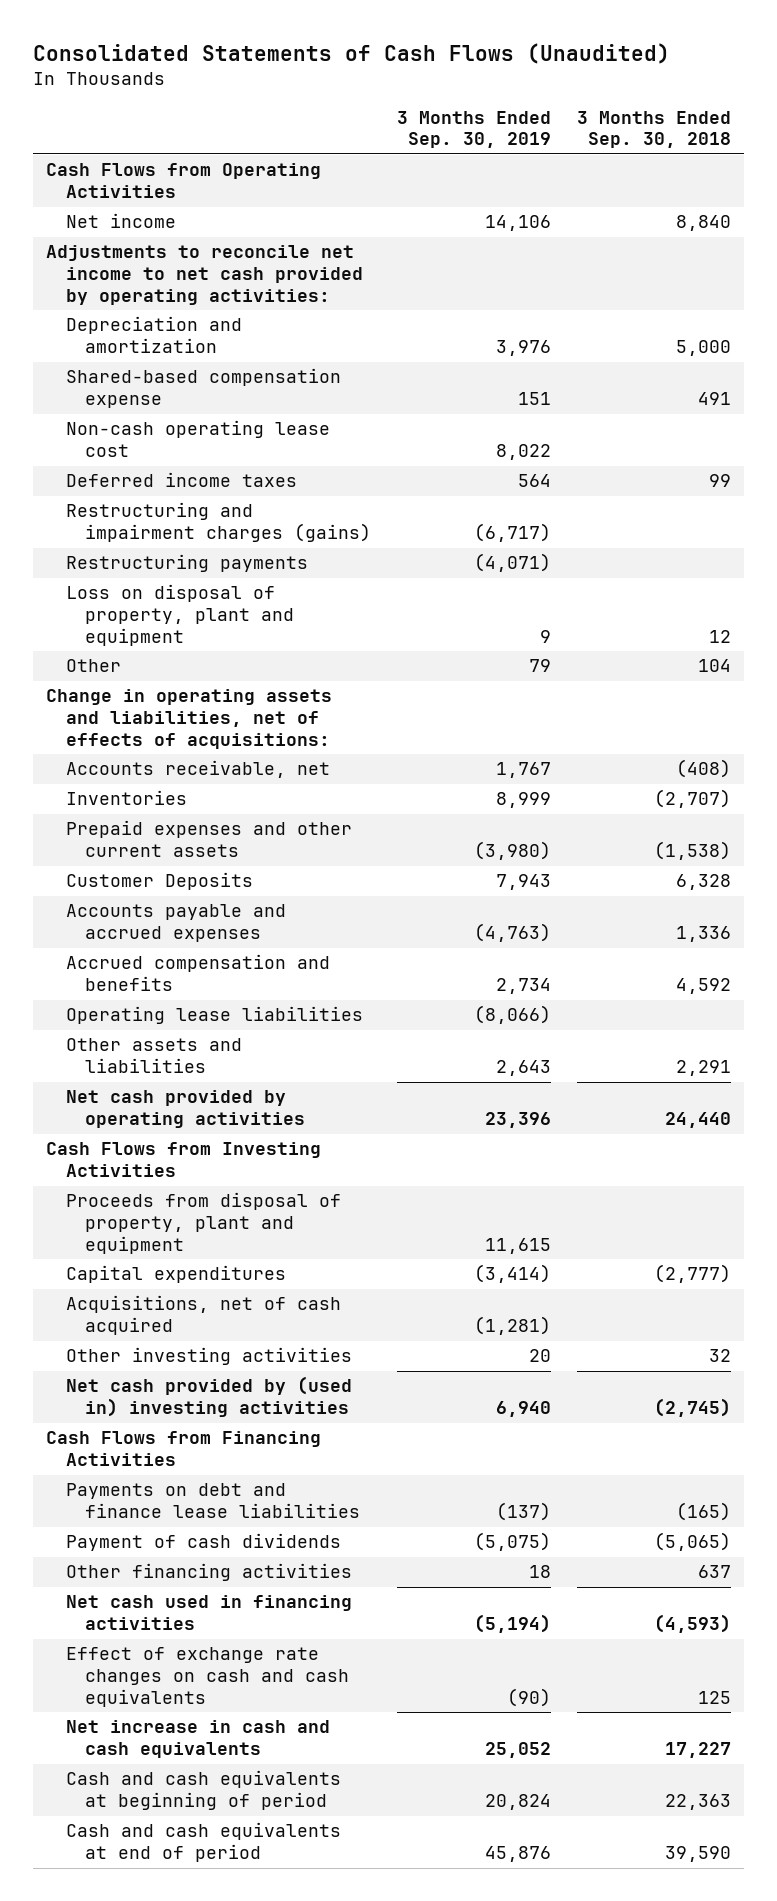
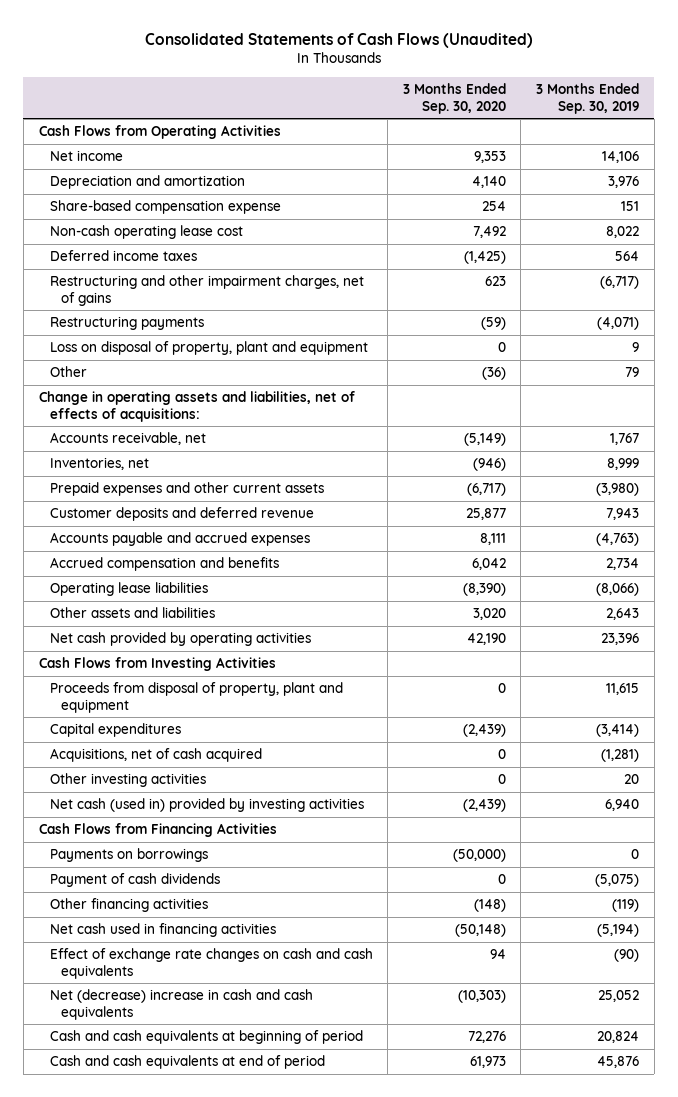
[576,110,731,149] 3 Months Ended Sep. 30, 2018 -> none
none -> [402,83,506,114] 3 Months Ended Sep. 30, 2020
[46,245,363,305] Adjustments to reconcile net income to net cash provided by operating activities: -> none
[65,368,341,409] Shared-based compensation expense -> [49,200,281,215] Share-based compensation expense
[65,502,372,543] Restructuring and impairment charges (gains) -> [49,275,364,306] Restructuring and other impairment charges, net of gains
[65,790,187,806] Inventories -> [49,457,149,471] Inventories, net
[65,872,253,891] Customer Deposits -> [49,507,314,522] Customer deposits and deferred revenue
[65,1376,352,1418] Net cash provided by (used in) investing activities -> [49,798,364,813] Net cash (used in) provided by investing activities
[65,1483,361,1519] Payments on debt and finance lease liabilities -> none
none -> [49,848,208,863] Payments on borrowings
[529,1565,552,1579] 18 -> [612,899,640,913] (119)
[65,1720,330,1759] Net increase in cash and cash equivalents -> [49,989,313,1020] Net (decrease) increase in cash and cash equivalents

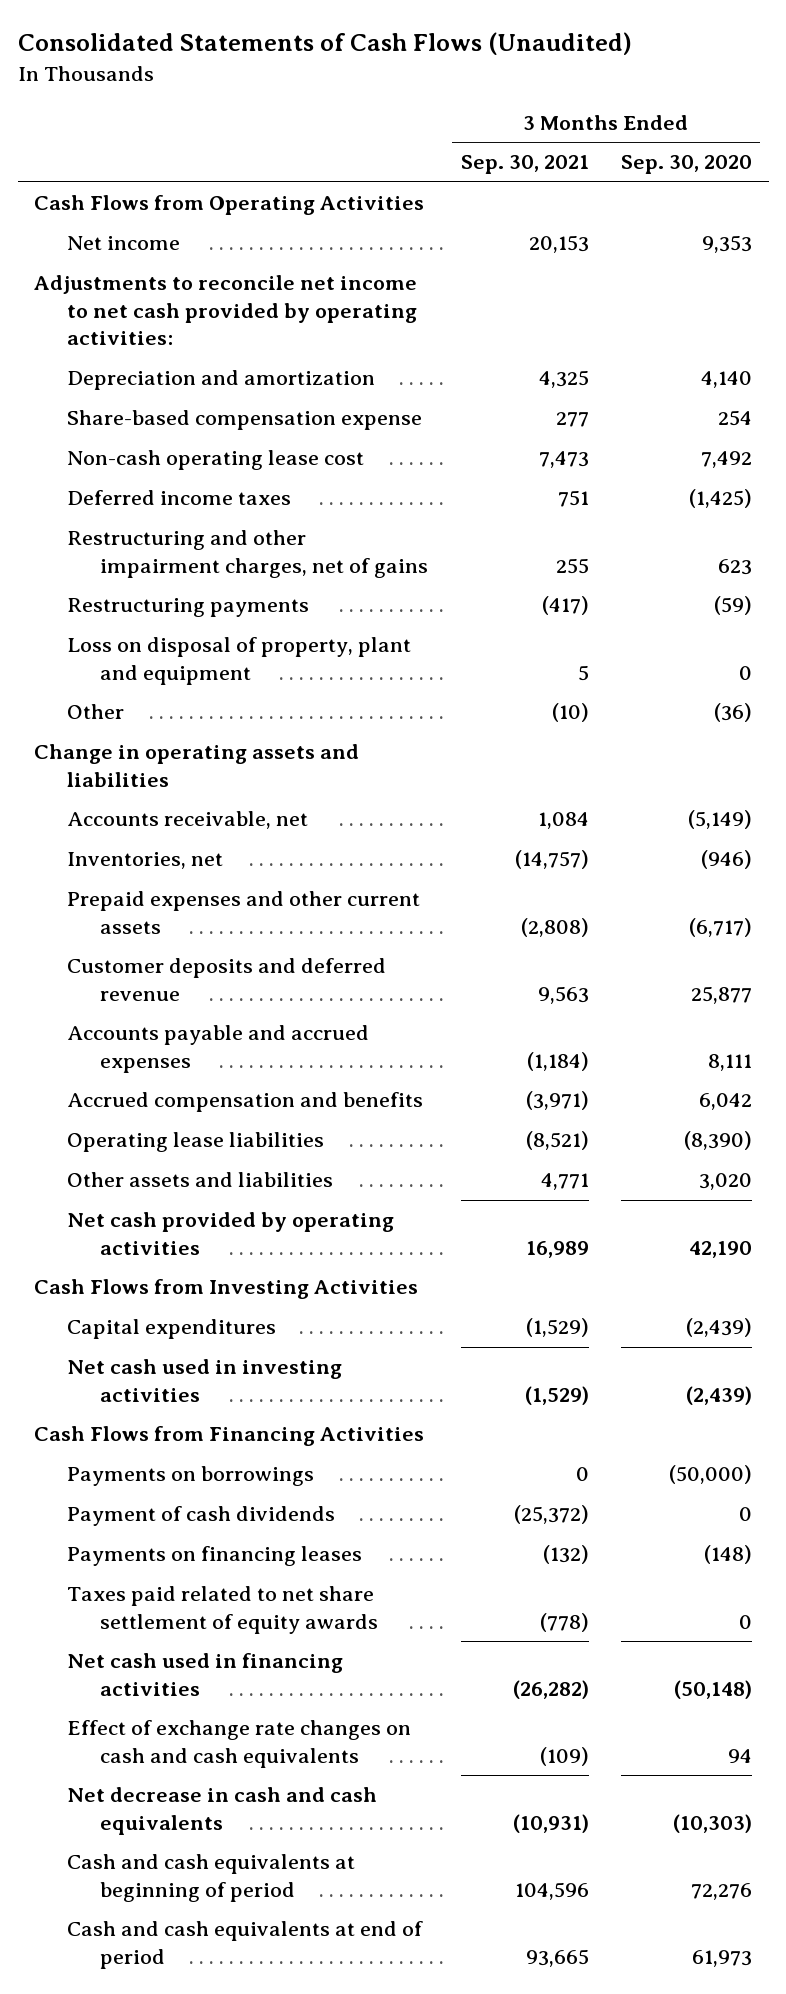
[536,83,640,114] 3 Months Ended Sep. 30, 2019 -> none
none -> [460,155,589,175] Sep. 30, 2021
none -> [34,275,418,346] Adjustments to reconcile net income to net cash provided by operating activities:
[38,391,355,422] Change in operating assets and liabilities, net of effects of acquisitions: -> [34,744,360,787] Change in operating assets and liabilities
[49,682,343,713] Proceeds from disposal of property, plant and equipment -> none
[49,748,262,763] Acquisitions, net of cash acquired -> none
[49,773,206,788] Other investing activities -> none
[49,798,364,813] Net cash (used in) provided by investing activities -> [66,1359,342,1402] Net cash used in investing activities
[49,898,208,913] Other financing activities -> [66,1546,362,1567] Payments on financing leases
none -> [66,1586,378,1634] Taxes paid related to net share settlement of equity awards
[49,989,313,1020] Net (decrease) increase in cash and cash equivalents -> [66,1787,377,1835] Net decrease in cash and cash equivalents

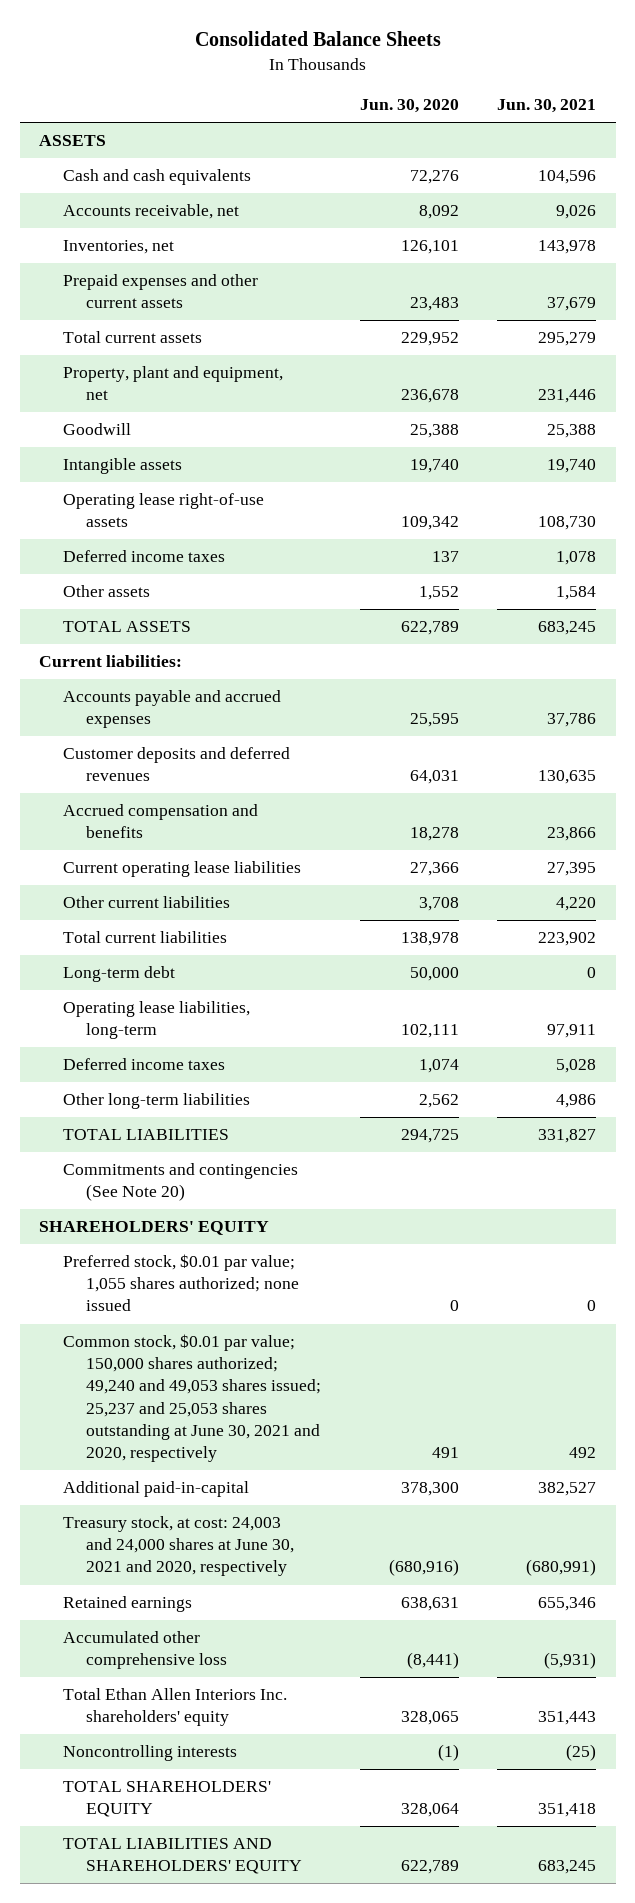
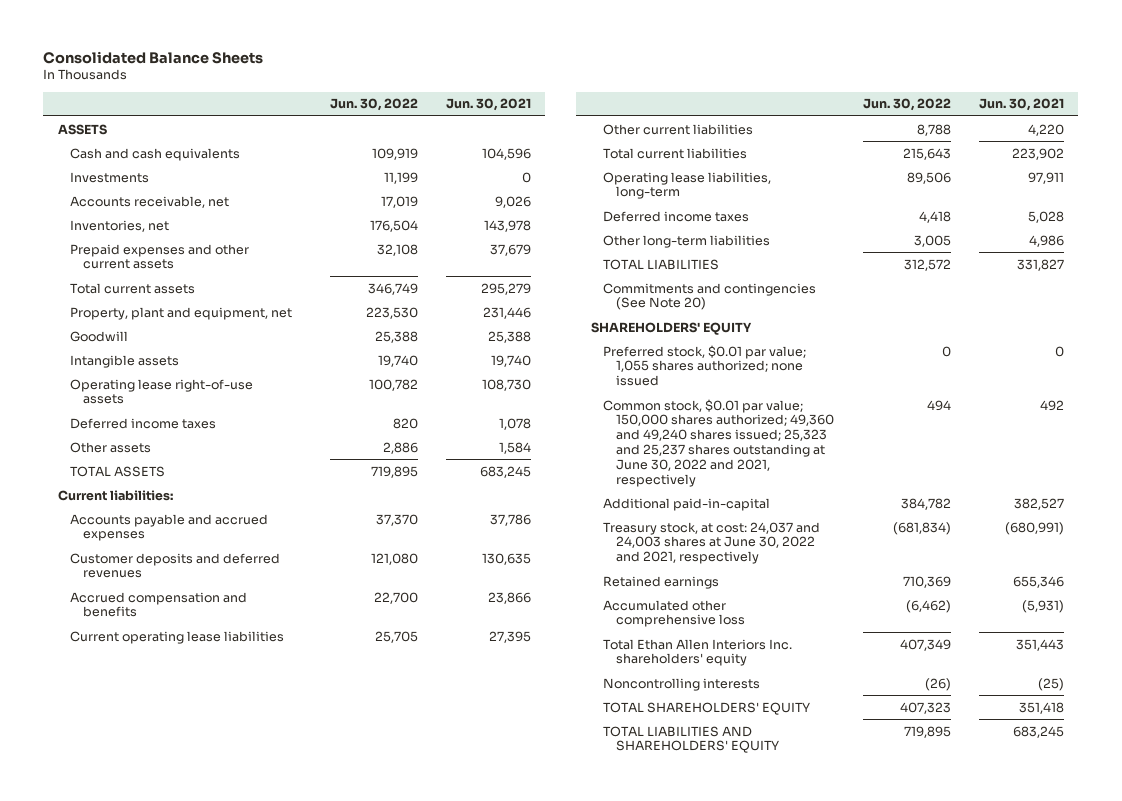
[359,99,459,114] Jun. 30, 2020 -> none
none -> [329,98,418,112] Jun. 30, 2022
none -> [70,171,150,183] Investments
[62,966,175,983] Long-term debt -> none
[62,1334,322,1462] Common stock, $0.01 par value; 150,000 shares authorized; 49,240 and 49,053 shares issued; 25,237 and 25,053 shares outstanding at June 30, 2021 and 2020, respectively -> [603,398,835,487] Common stock, $0.01 par value; 150,000 shares authorized; 49,360 and 49,240 shares issued; 25,323 and 25,237 shares outstanding at June 30, 2022 and 2021, respectively
[62,1516,295,1577] Treasury stock, at cost: 24,003 and 24,000 shares at June 30, 2021 and 2020, respectively -> [603,521,821,565] Treasury stock, at cost: 24,037 and 24,003 shares at June 30, 2022 and 2021, respectively

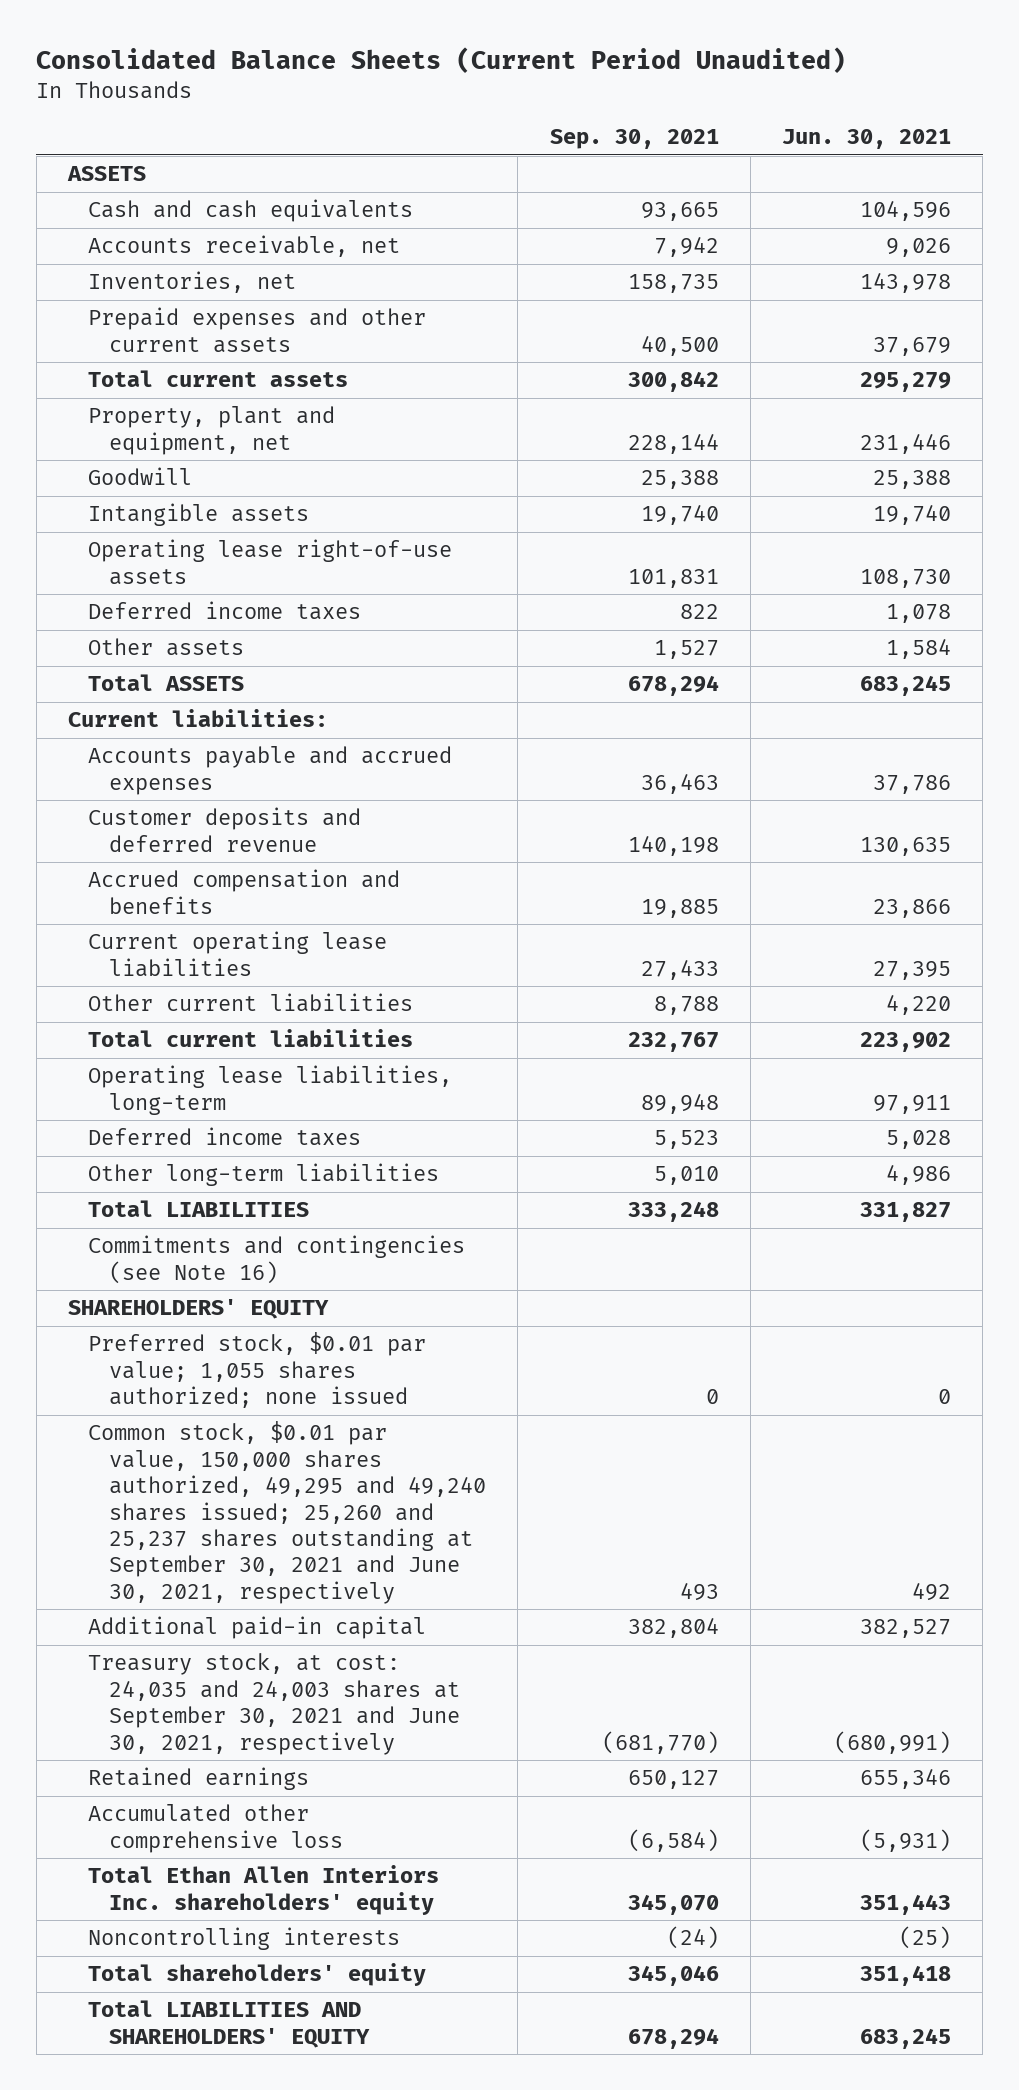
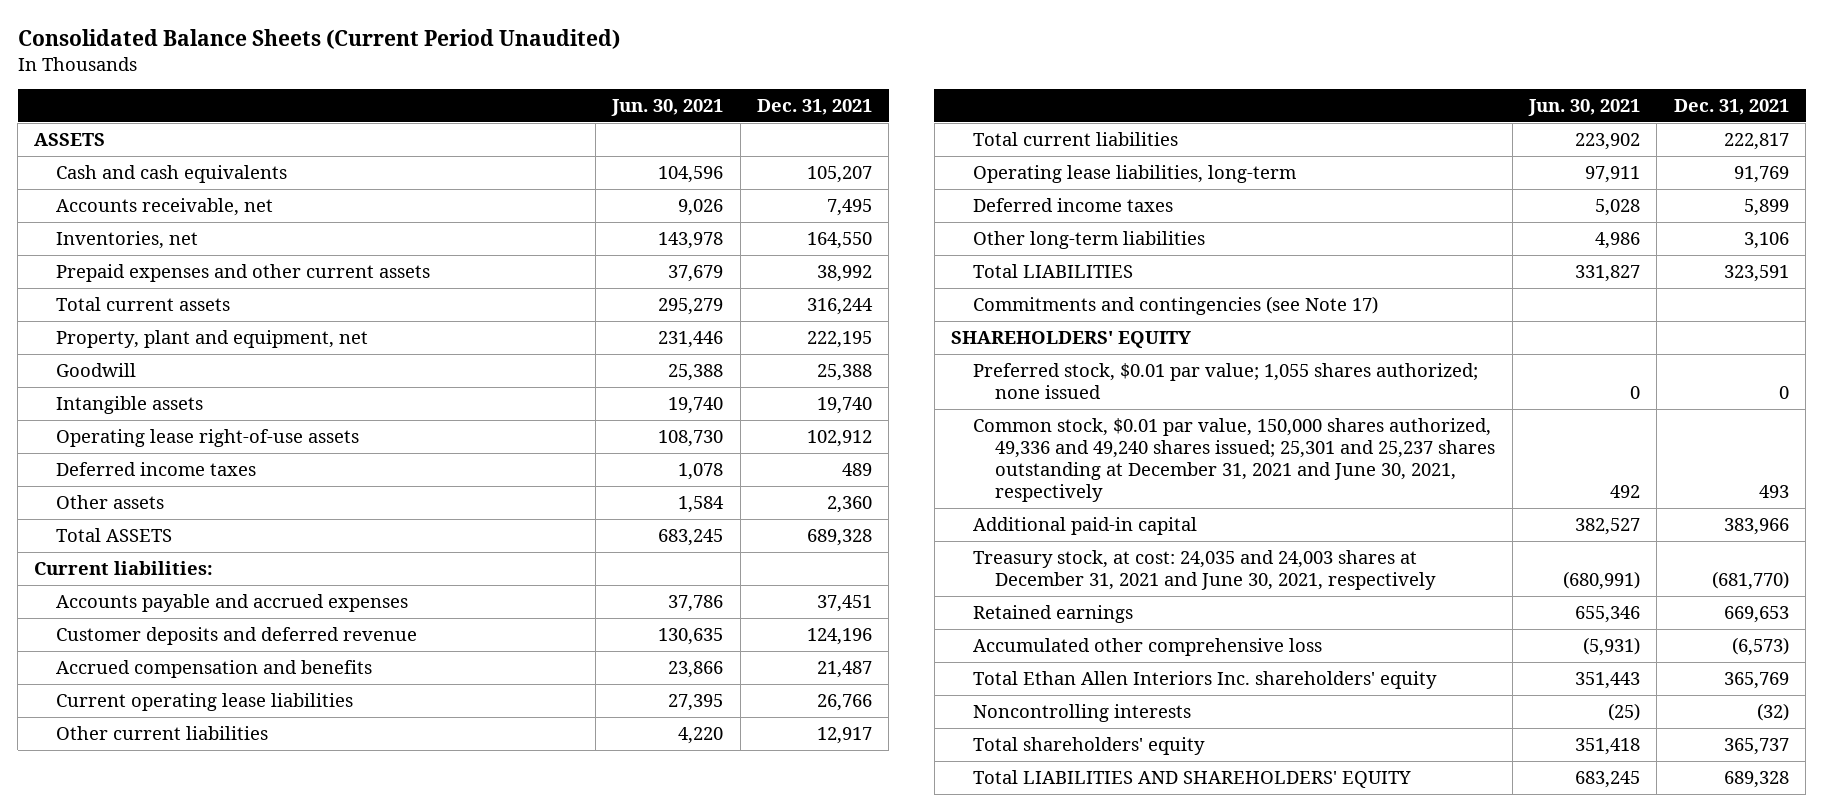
[549,129,719,150] Sep. 30, 2021 -> none
none -> [756,98,872,115] Dec. 31, 2021
[88,1235,466,1284] Commitments and contingencies (see Note 16) -> [973,295,1379,315] Commitments and contingencies (see Note 17)
[88,1421,487,1604] Common stock, $0.01 par value, 150,000 shares authorized, 49,295 and 49,240 shares issued; 25,260 and 25,237 shares outstanding at September 30, 2021 and June 30, 2021, respectively -> [973,417,1496,503] Common stock, $0.01 par value, 150,000 shares authorized, 49,336 and 49,240 shares issued; 25,301 and 25,237 shares outstanding at December 31, 2021 and June 30, 2021, respectively
[88,1653,461,1755] Treasury stock, at cost: 24,035 and 24,003 shares at September 30, 2021 and June 30, 2021, respectively -> [973,549,1437,591] Treasury stock, at cost: 24,035 and 24,003 shares at December 31, 2021 and June 30, 2021, respectively

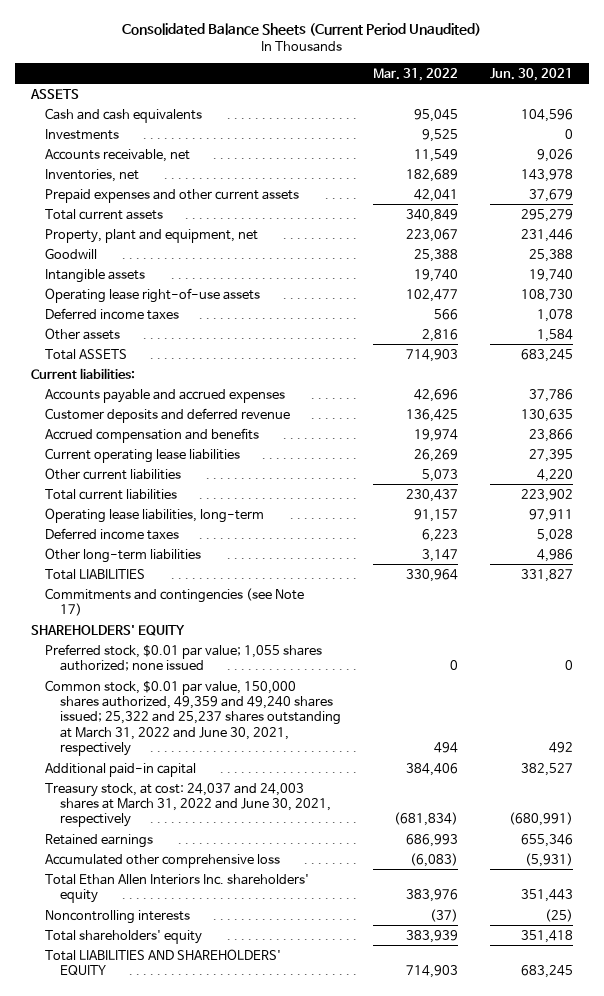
[756,98,872,115] Dec. 31, 2021 -> none
none -> [372,67,458,81] Mar. 31, 2022
none -> [45,128,120,140] Investments
[973,417,1496,503] Common stock, $0.01 par value, 150,000 shares authorized, 49,336 and 49,240 shares issued; 25,301 and 25,237 shares outstanding at December 31, 2021 and June 30, 2021, respectively -> [45,679,341,756] Common stock, $0.01 par value, 150,000 shares authorized, 49,359 and 49,240 shares issued; 25,322 and 25,237 shares outstanding at March 31, 2022 and June 30, 2021, respectively
[973,549,1437,591] Treasury stock, at cost: 24,035 and 24,003 shares at December 31, 2021 and June 30, 2021, respectively -> [45,782,331,828] Treasury stock, at cost: 24,037 and 24,003 shares at March 31, 2022 and June 30, 2021, respectively

